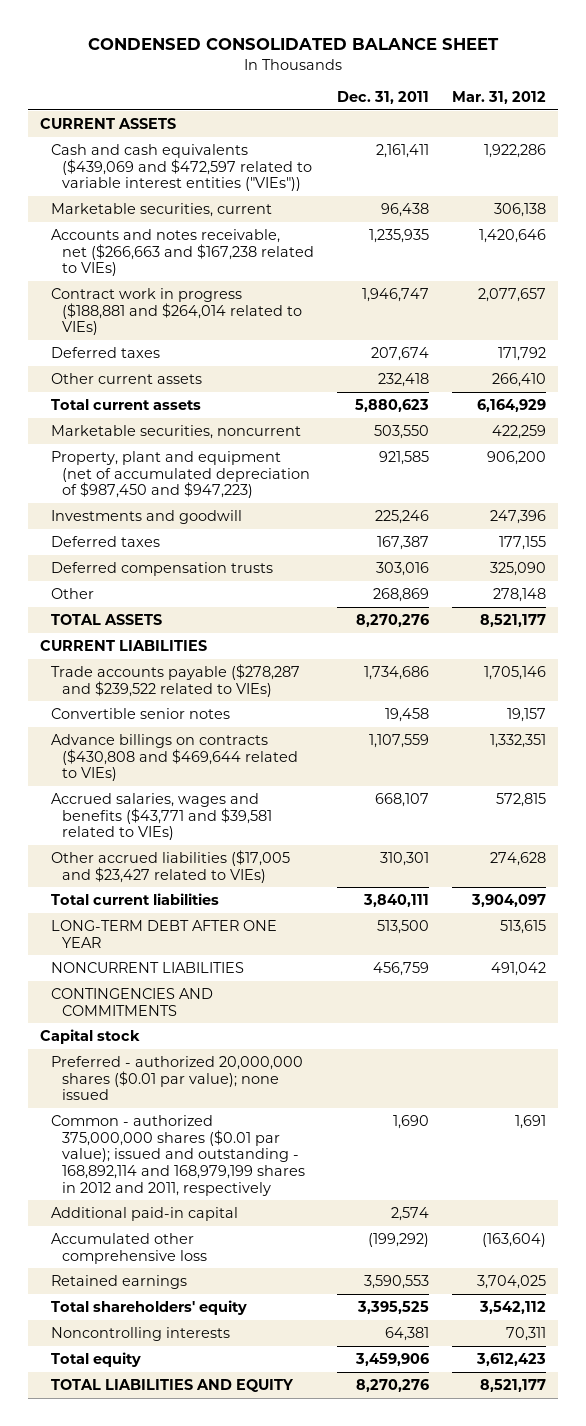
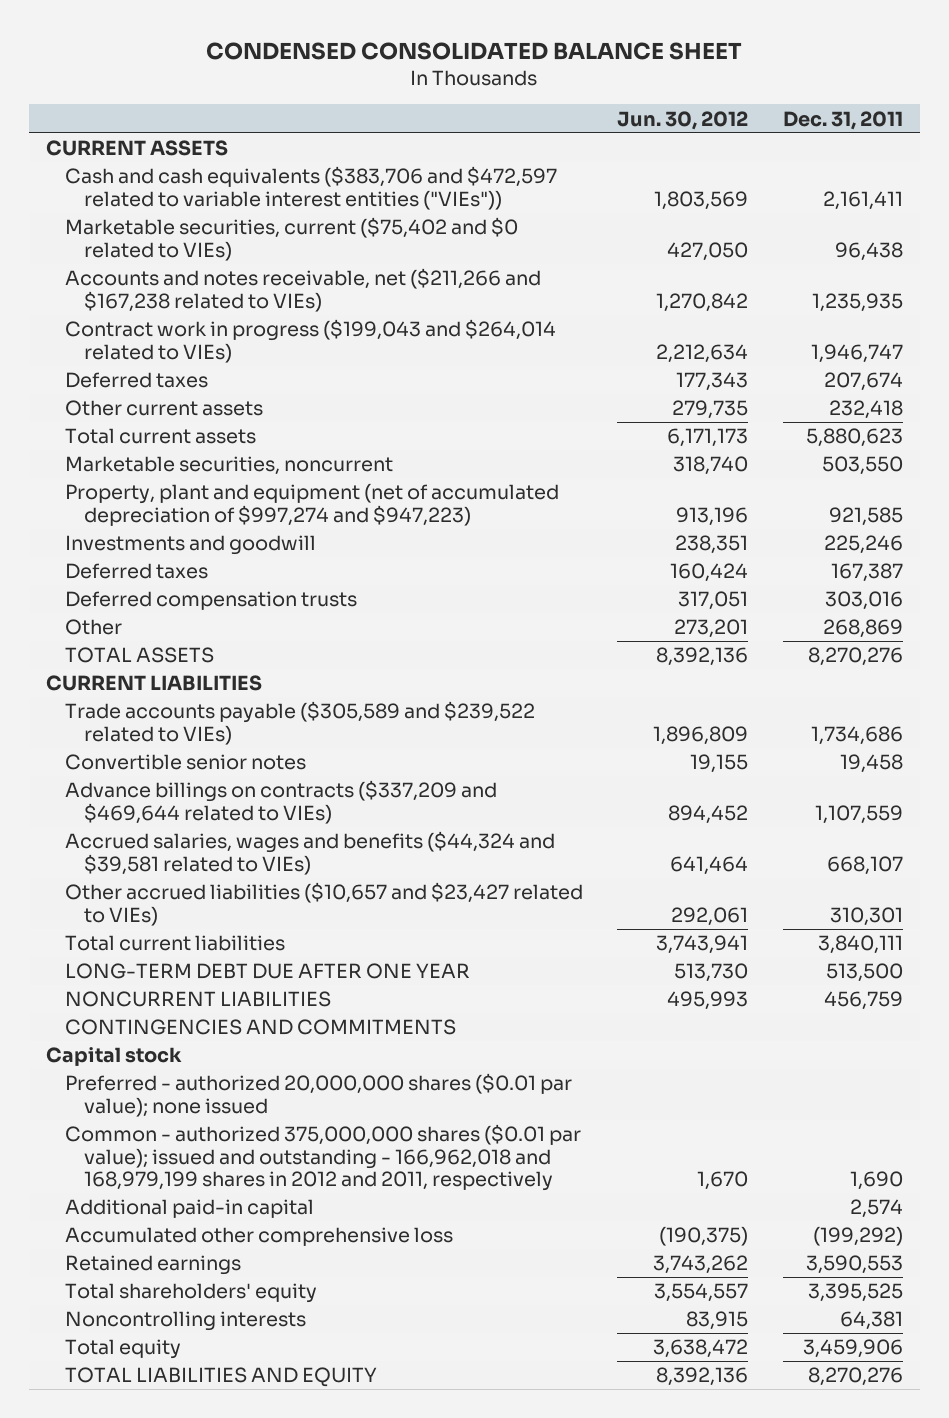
[452,90,547,104] Mar. 31, 2012 -> none
none -> [617,110,749,130] Jun. 30, 2012
[50,143,313,192] Cash and cash equivalents ($439,069 and $472,597 related to variable interest entities ("VIEs")) -> [64,166,557,210] Cash and cash equivalents ($383,706 and $472,597 related to variable interest entities ("VIEs"))
[50,202,272,217] Marketable securities, current -> [64,217,518,261] Marketable securities, current ($75,402 and $0 related to VIEs)
[50,228,315,277] Accounts and notes receivable, net ($266,663 and $167,238 related to VIEs) -> [64,268,541,312] Accounts and notes receivable, net ($211,266 and $167,238 related to VIEs)
[50,287,303,336] Contract work in progress ($188,881 and $264,014 related to VIEs) -> [64,319,556,363] Contract work in progress ($199,043 and $264,014 related to VIEs)
[50,450,311,499] Property, plant and equipment (net of accumulated depreciation of $987,450 and $947,223) -> [64,483,559,526] Property, plant and equipment (net of accumulated depreciation of $997,274 and $947,223)
[50,663,300,697] Trade accounts payable ($278,287 and $239,522 related to VIEs) -> [64,701,535,745] Trade accounts payable ($305,589 and $239,522 related to VIEs)
[50,733,299,782] Advance billings on contracts ($430,808 and $469,644 related to VIEs) -> [64,780,497,824] Advance billings on contracts ($337,209 and $469,644 related to VIEs)
[50,792,273,841] Accrued salaries, wages and benefits ($43,771 and $39,581 related to VIEs) -> [64,831,555,875] Accrued salaries, wages and benefits ($44,324 and $39,581 related to VIEs)
[50,849,290,883] Other accrued liabilities ($17,005 and $23,427 related to VIEs) -> [64,882,583,926] Other accrued liabilities ($10,657 and $23,427 related to VIEs)
[50,919,277,948] LONG-TERM DEBT AFTER ONE YEAR -> [64,963,470,980] LONG-TERM DEBT DUE AFTER ONE YEAR
[50,1114,306,1196] Common - authorized 375,000,000 shares ($0.01 par value); issued and outstanding - 168,892,114 and 168,979,199 shares in 2012 and 2011, respectively -> [64,1124,581,1192] Common - authorized 375,000,000 shares ($0.01 par value); issued and outstanding - 166,962,018 and 168,979,199 shares in 2012 and 2011, respectively

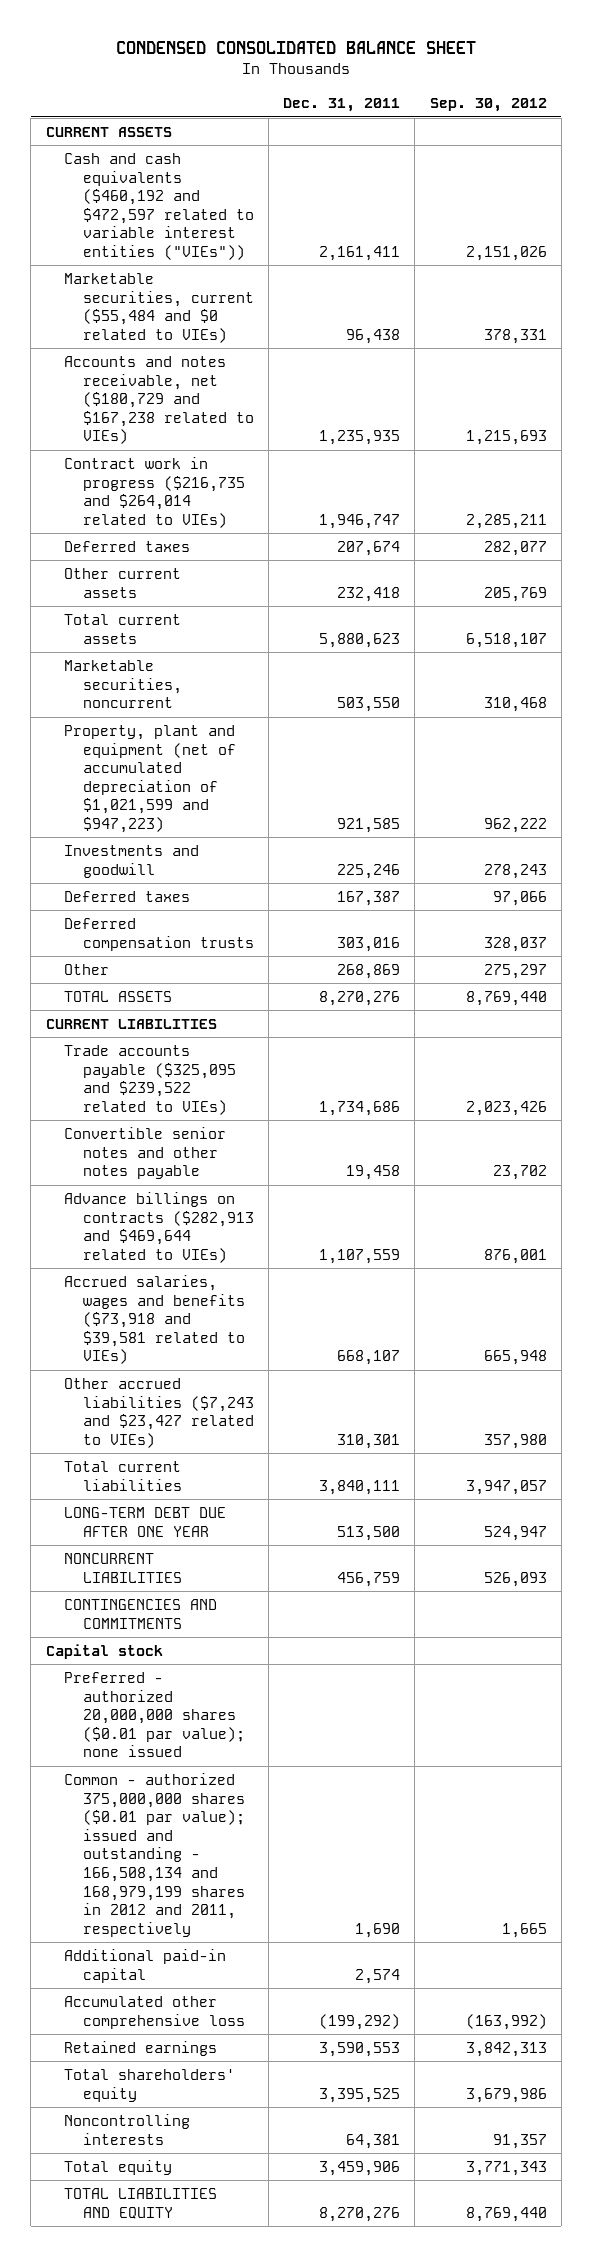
[617,110,749,130] Jun. 30, 2012 -> none
none -> [429,98,547,113] Sep. 30, 2012
[64,166,557,210] Cash and cash equivalents ($383,706 and $472,597 related to variable interest entities ("VIEs")) -> [64,152,254,260] Cash and cash equivalents ($460,192 and $472,597 related to variable interest entities ("VIEs"))
[64,217,518,261] Marketable securities, current ($75,402 and $0 related to VIEs) -> [64,272,254,343] Marketable securities, current ($55,484 and $0 related to VIEs)
[64,268,541,312] Accounts and notes receivable, net ($211,266 and $167,238 related to VIEs) -> [64,355,254,445] Accounts and notes receivable, net ($180,729 and $167,238 related to VIEs)
[64,319,556,363] Contract work in progress ($199,043 and $264,014 related to VIEs) -> [64,456,245,528] Contract work in progress ($216,735 and $264,014 related to VIEs)
[64,483,559,526] Property, plant and equipment (net of accumulated depreciation of $997,274 and $947,223) -> [64,724,236,833] Property, plant and equipment (net of accumulated depreciation of $1,021,599 and $947,223)
[64,701,535,745] Trade accounts payable ($305,589 and $239,522 related to VIEs) -> [64,1044,236,1115] Trade accounts payable ($325,095 and $239,522 related to VIEs)
[64,754,306,771] Convertible senior notes -> [64,1126,227,1180] Convertible senior notes and other notes payable
[64,780,497,824] Advance billings on contracts ($337,209 and $469,644 related to VIEs) -> [64,1191,254,1263] Advance billings on contracts ($282,913 and $469,644 related to VIEs)
[64,831,555,875] Accrued salaries, wages and benefits ($44,324 and $39,581 related to VIEs) -> [64,1274,245,1365] Accrued salaries, wages and benefits ($73,918 and $39,581 related to VIEs)
[64,882,583,926] Other accrued liabilities ($10,657 and $23,427 related to VIEs) -> [64,1377,254,1448] Other accrued liabilities ($7,243 and $23,427 related to VIEs)
[64,1124,581,1192] Common - authorized 375,000,000 shares ($0.01 par value); issued and outstanding - 166,962,018 and 168,979,199 shares in 2012 and 2011, respectively -> [64,1772,245,1937] Common - authorized 375,000,000 shares ($0.01 par value); issued and outstanding - 166,508,134 and 168,979,199 shares in 2012 and 2011, respectively

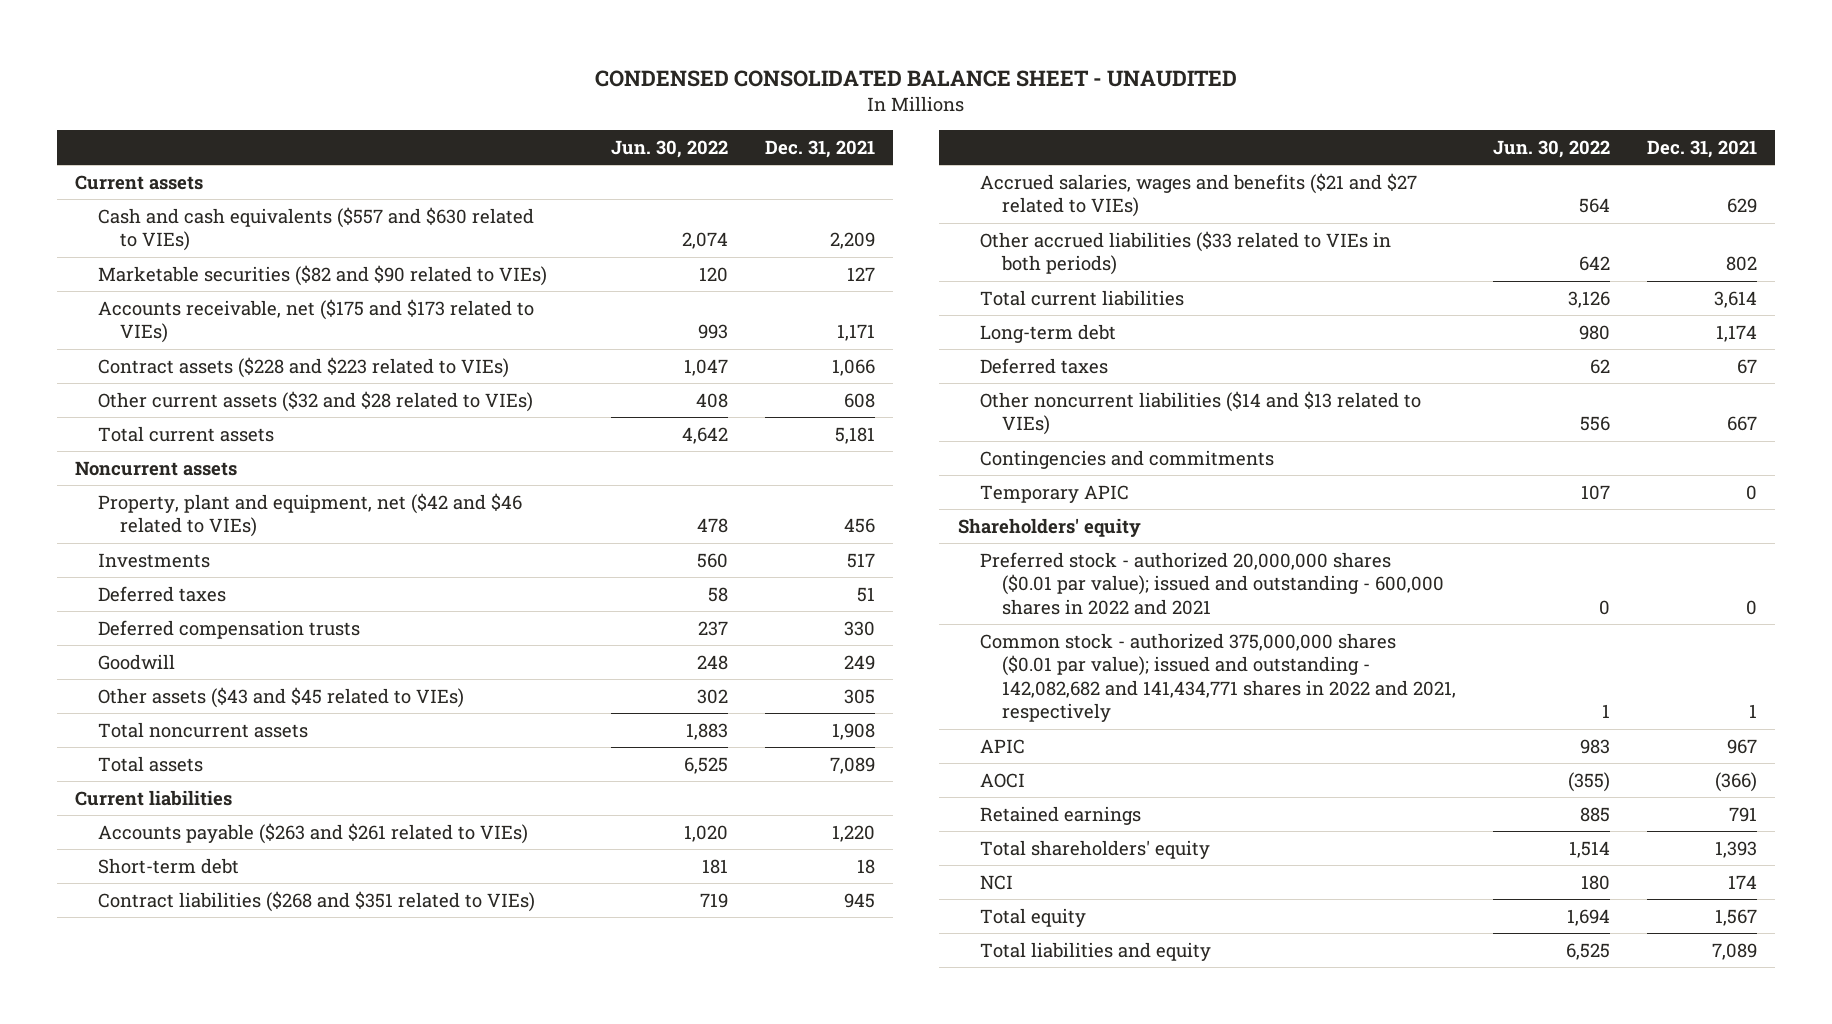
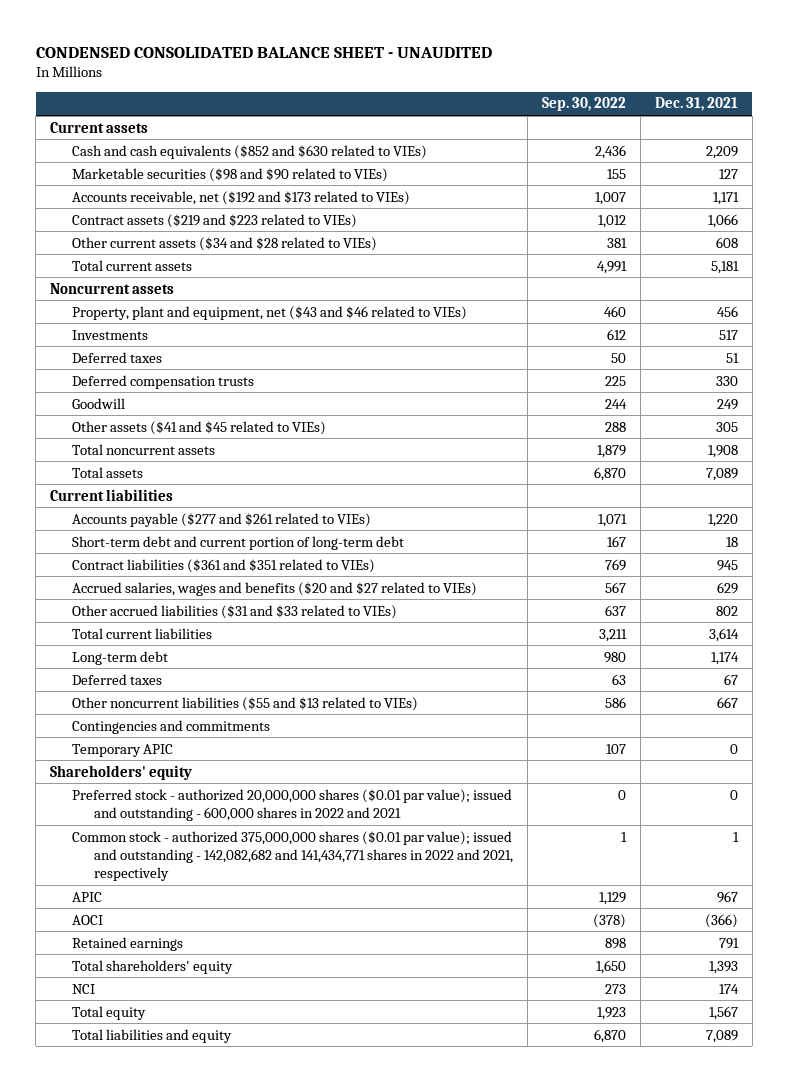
[610,139,728,158] Jun. 30, 2022 -> none
none -> [541,97,626,112] Sep. 30, 2022
[97,206,534,252] Cash and cash equivalents ($557 and $630 related to VIEs) -> [71,144,427,159] Cash and cash equivalents ($852 and $630 related to VIEs)
[97,264,547,286] Marketable securities ($82 and $90 related to VIEs) -> [71,167,388,182] Marketable securities ($98 and $90 related to VIEs)
[97,298,534,344] Accounts receivable, net ($175 and $173 related to VIEs) -> [71,190,410,205] Accounts receivable, net ($192 and $173 related to VIEs)
[97,356,509,378] Contract assets ($228 and $223 related to VIEs) -> [71,213,357,228] Contract assets ($219 and $223 related to VIEs)
[97,390,533,412] Other current assets ($32 and $28 related to VIEs) -> [71,236,377,251] Other current assets ($34 and $28 related to VIEs)
[97,492,522,538] Property, plant and equipment, net ($42 and $46 related to VIEs) -> [71,305,467,320] Property, plant and equipment, net ($43 and $46 related to VIEs)
[97,686,464,708] Other assets ($43 and $45 related to VIEs) -> [71,420,326,435] Other assets ($41 and $45 related to VIEs)
[97,822,528,844] Accounts payable ($263 and $261 related to VIEs) -> [71,512,371,527] Accounts payable ($277 and $261 related to VIEs)
[97,857,239,874] Short-term debt -> [71,535,404,550] Short-term debt and current portion of long-term debt
[97,890,535,912] Contract liabilities ($268 and $351 related to VIEs) -> [71,558,375,573] Contract liabilities ($361 and $351 related to VIEs)
[980,172,1418,218] Accrued salaries, wages and benefits ($21 and $27 related to VIEs) -> [71,581,477,596] Accrued salaries, wages and benefits ($20 and $27 related to VIEs)
[980,230,1392,276] Other accrued liabilities ($33 related to VIEs in both periods) -> [71,604,397,619] Other accrued liabilities ($31 and $33 related to VIEs)
[980,390,1422,436] Other noncurrent liabilities ($14 and $13 related to VIEs) -> [71,696,418,711] Other noncurrent liabilities ($55 and $13 related to VIEs)

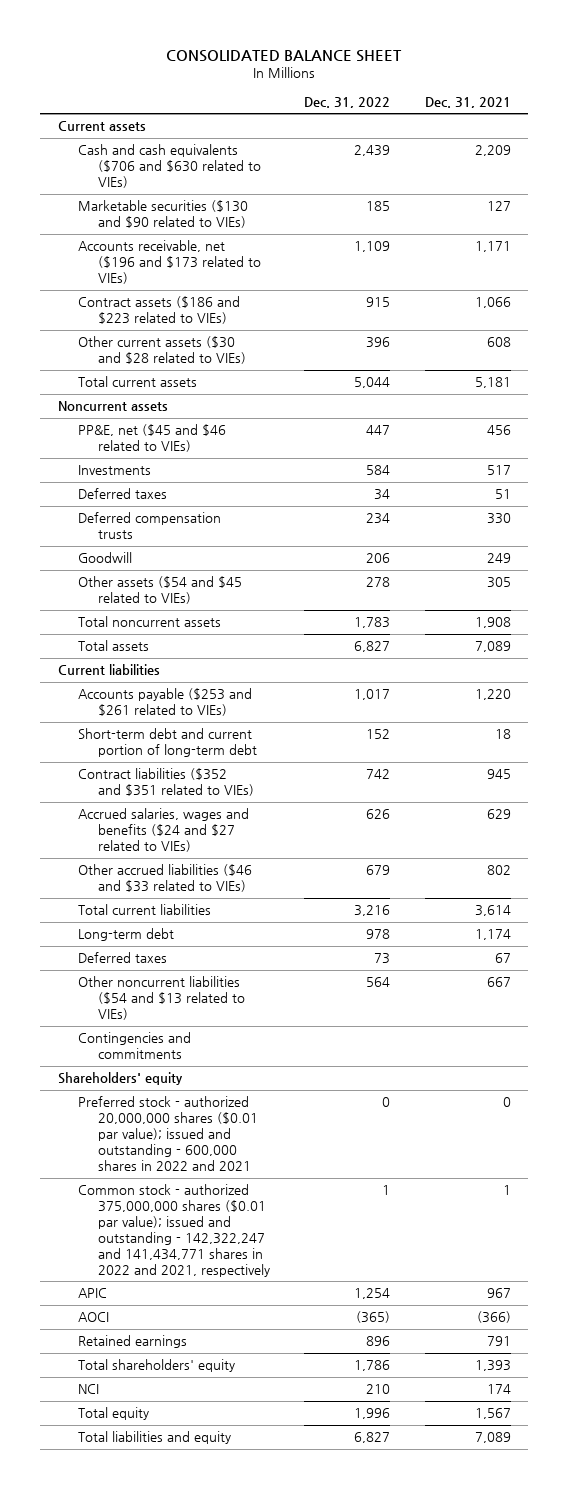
[35,47,492,59] CONDENSED CONSOLIDATED BALANCE SHEET - UNAUDITED -> [166,49,403,62] CONSOLIDATED BALANCE SHEET
[541,97,626,112] Sep. 30, 2022 -> none
none -> [304,96,391,108] Dec. 31, 2022
[71,144,427,159] Cash and cash equivalents ($852 and $630 related to VIEs) -> [77,144,261,189] Cash and cash equivalents ($706 and $630 related to VIEs)
[71,167,388,182] Marketable securities ($98 and $90 related to VIEs) -> [77,200,248,229] Marketable securities ($130 and $90 related to VIEs)
[71,190,410,205] Accounts receivable, net ($192 and $173 related to VIEs) -> [77,240,261,285] Accounts receivable, net ($196 and $173 related to VIEs)
[71,213,357,228] Contract assets ($219 and $223 related to VIEs) -> [77,296,240,325] Contract assets ($186 and $223 related to VIEs)
[71,236,377,251] Other current assets ($34 and $28 related to VIEs) -> [77,336,246,365] Other current assets ($30 and $28 related to VIEs)
[71,305,467,320] Property, plant and equipment, net ($43 and $46 related to VIEs) -> [77,424,226,453] PP&E, net ($45 and $46 related to VIEs)
[71,420,326,435] Other assets ($41 and $45 related to VIEs) -> [77,576,242,605] Other assets ($54 and $45 related to VIEs)
[71,512,371,527] Accounts payable ($277 and $261 related to VIEs) -> [77,688,252,717] Accounts payable ($253 and $261 related to VIEs)
[71,558,375,573] Contract liabilities ($361 and $351 related to VIEs) -> [77,768,254,797] Contract liabilities ($352 and $351 related to VIEs)
[71,581,477,596] Accrued salaries, wages and benefits ($20 and $27 related to VIEs) -> [77,808,249,853] Accrued salaries, wages and benefits ($24 and $27 related to VIEs)
[71,604,397,619] Other accrued liabilities ($31 and $33 related to VIEs) -> [77,864,252,893] Other accrued liabilities ($46 and $33 related to VIEs)
[71,696,418,711] Other noncurrent liabilities ($55 and $13 related to VIEs) -> [77,976,245,1021] Other noncurrent liabilities ($54 and $13 related to VIEs)
[71,743,173,757] Temporary APIC -> none
[71,830,513,882] Common stock - authorized 375,000,000 shares ($0.01 par value); issued and outstanding - 142,082,682 and 141,434,771 shares in 2022 and 2021, respectively -> [77,1184,270,1277] Common stock - authorized 375,000,000 shares ($0.01 par value); issued and outstanding - 142,322,247 and 141,434,771 shares in 2022 and 2021, respectively

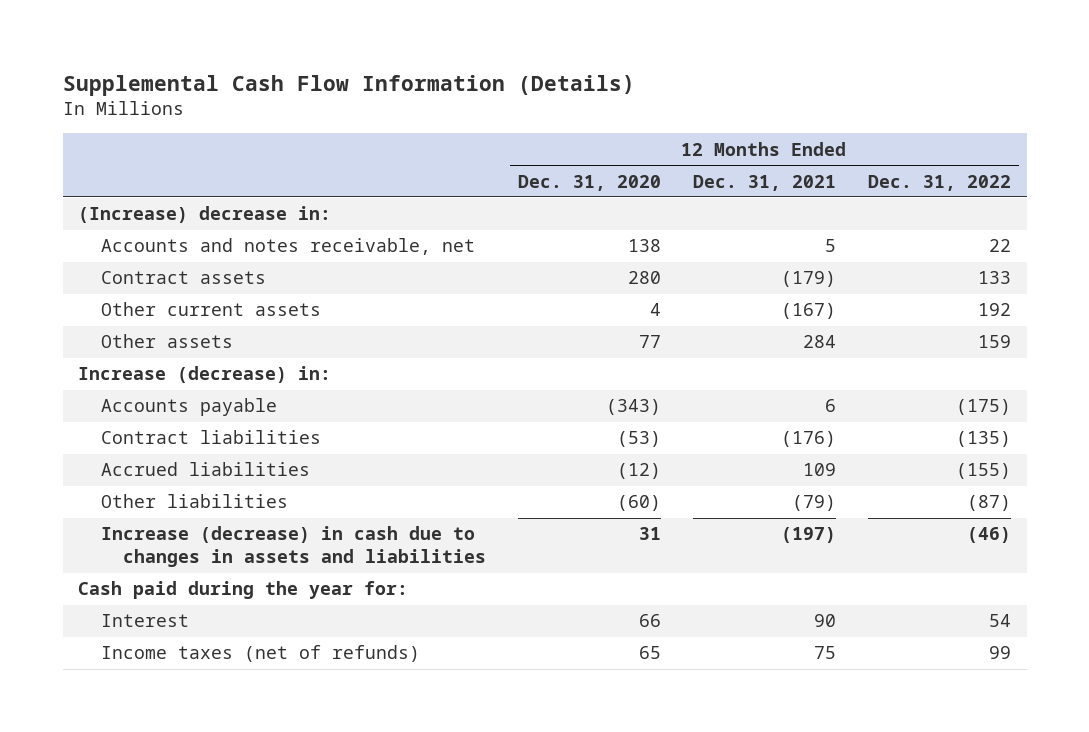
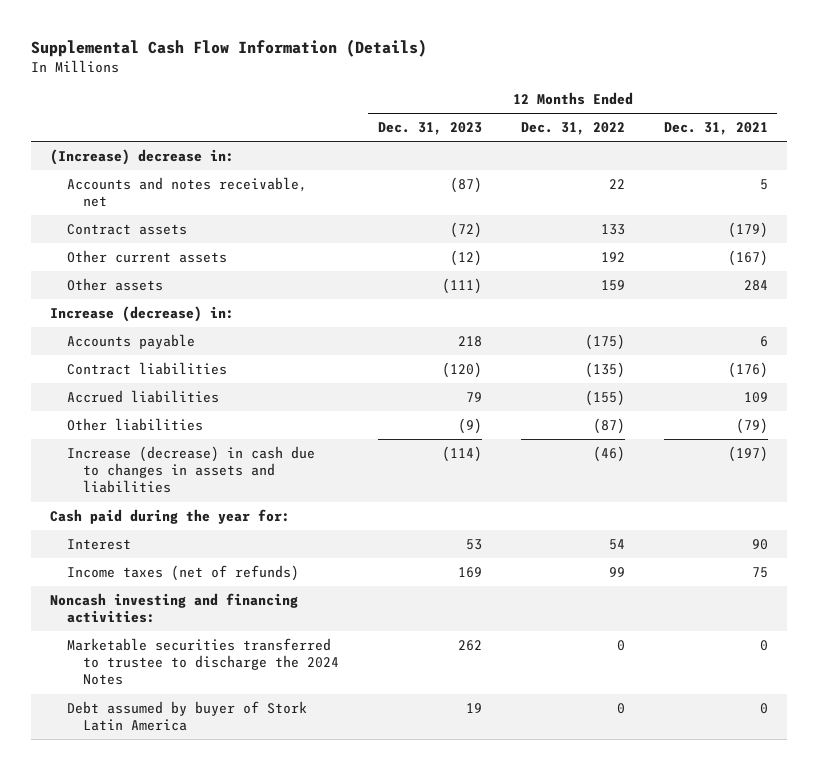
[518,174,662,191] Dec. 31, 2020 -> none
none -> [377,122,482,136] Dec. 31, 2023
none -> [50,592,299,624] Noncash investing and financing activities:
none -> [66,637,340,686] Marketable securities transferred to trustee to discharge the 2024 Notes
none -> [66,700,307,732] Debt assumed by buyer of Stork Latin America

